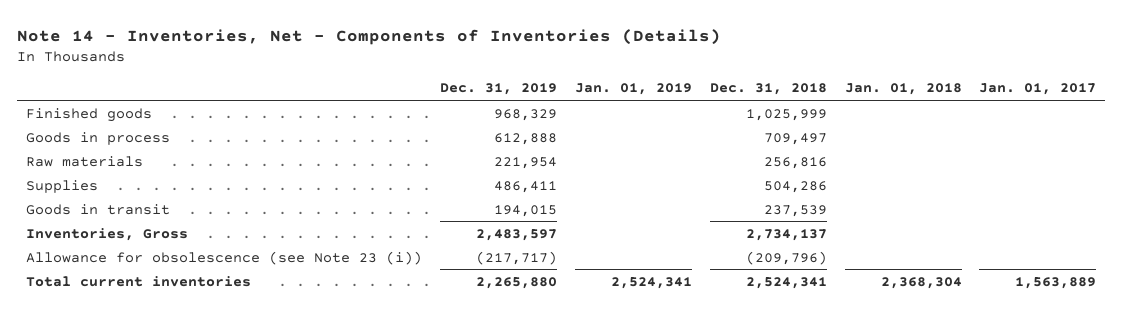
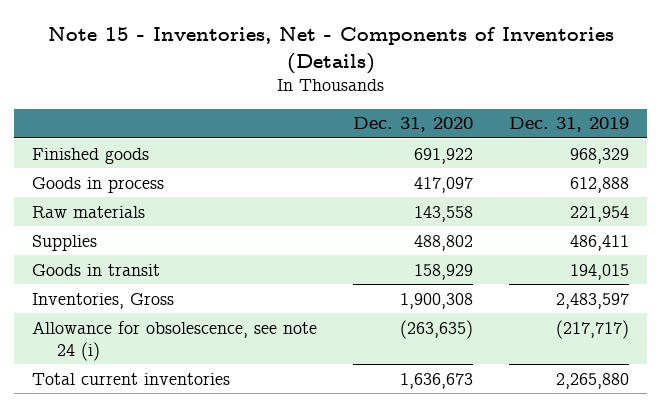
[17,28,722,45] Note 14 - Inventories, Net - Components of Inventories (Details) -> [47,27,614,75] Note 15 - Inventories, Net - Components of Inventories (Details)
[574,83,692,96] Jan. 01, 2019 -> none
[709,83,827,96] Dec. 31, 2018 -> none
[844,83,962,96] Jan. 01, 2018 -> none
[979,83,1097,96] Jan. 01, 2017 -> none
none -> [353,117,474,133] Dec. 31, 2020
[26,250,423,265] Allowance for obsolescence (see Note 23 (i)) -> [32,320,318,361] Allowance for obsolescence, see note 24 (i)

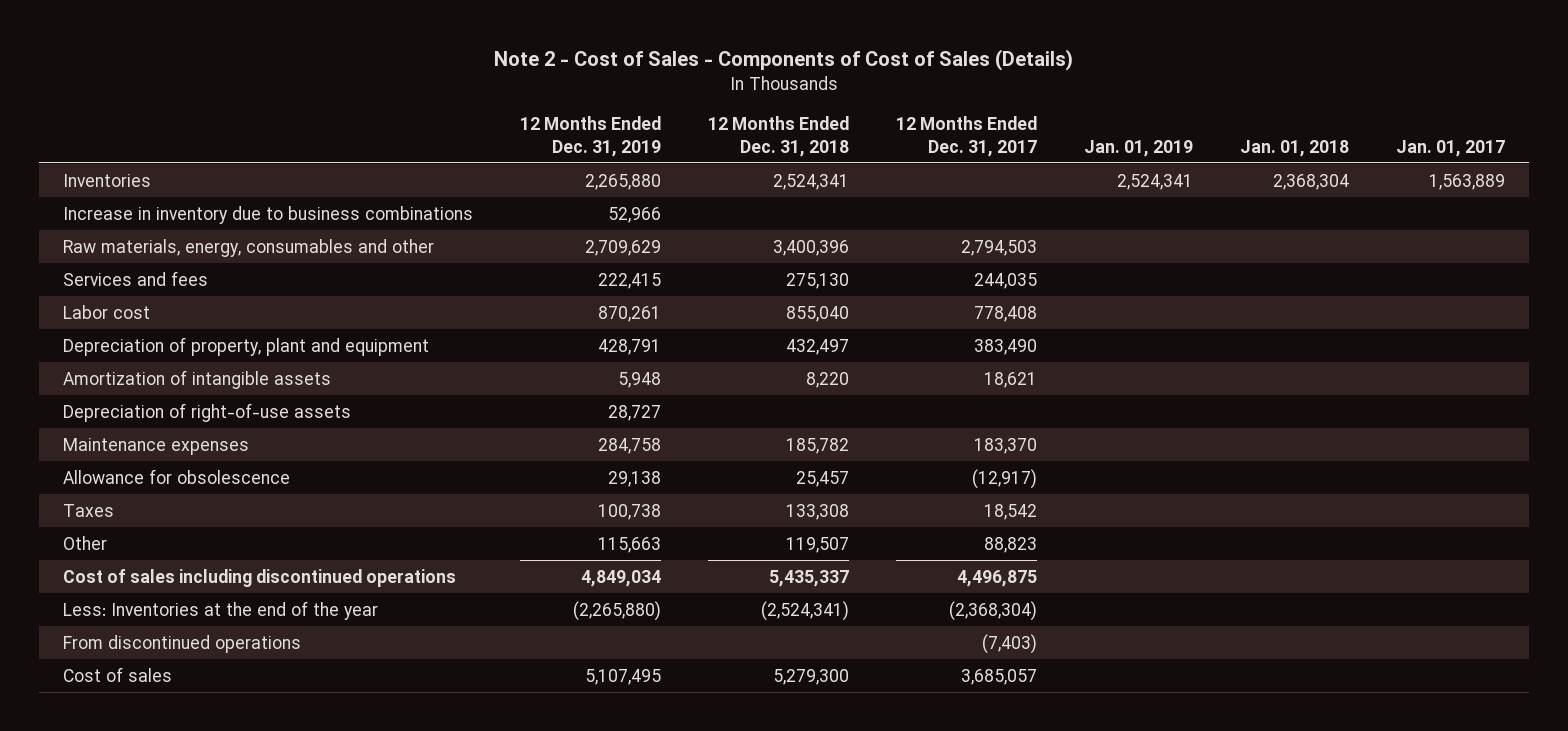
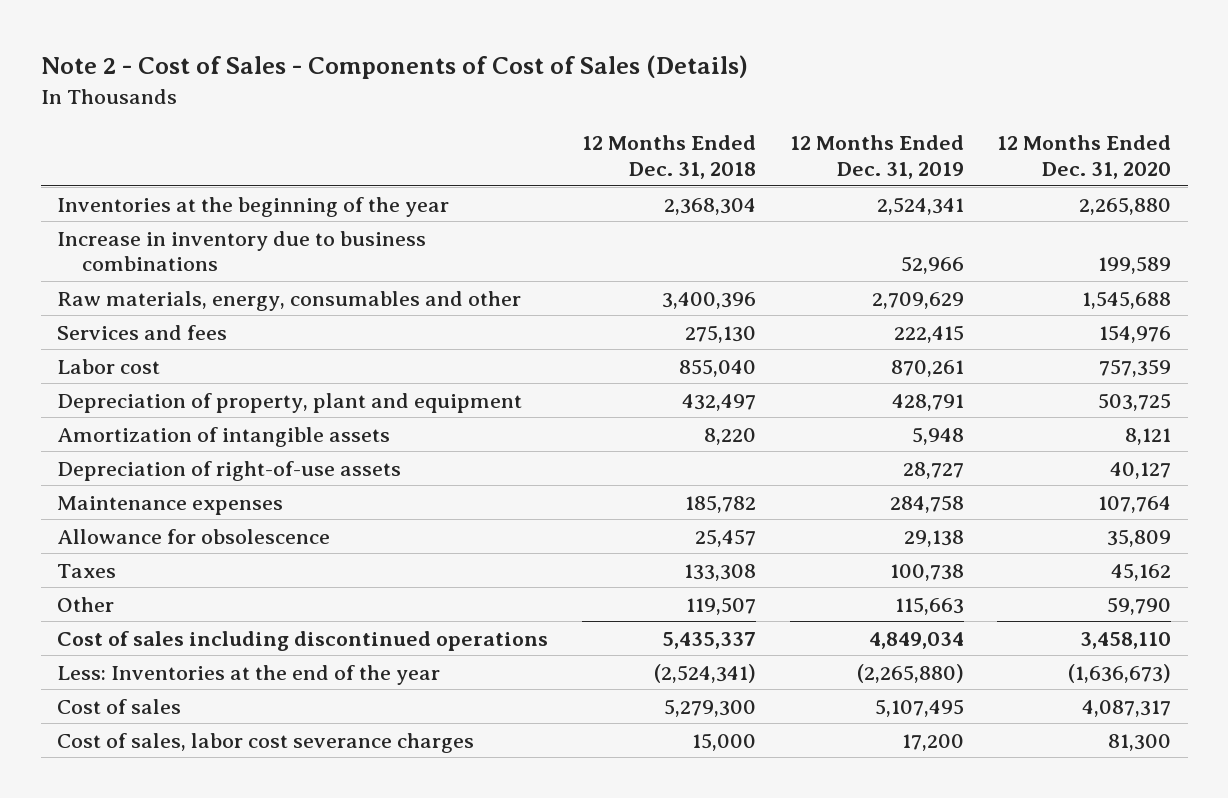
[895,116,1037,157] 12 Months Ended Dec. 31, 2017 -> none
[1083,139,1193,157] Jan. 01, 2019 -> none
[1240,139,1350,157] Jan. 01, 2018 -> none
[1396,139,1506,157] Jan. 01, 2017 -> none
none -> [997,135,1172,179] 12 Months Ended Dec. 31, 2020
[62,173,151,187] Inventories -> none
none -> [57,196,450,217] Inventories at the beginning of the year
[62,634,301,653] From discontinued operations -> none
none -> [57,732,475,753] Cost of sales, labor cost severance charges

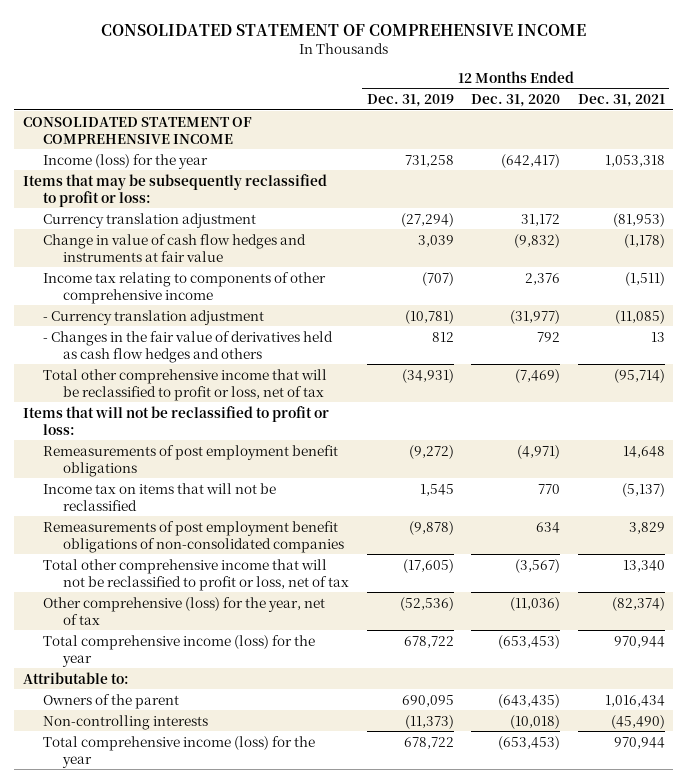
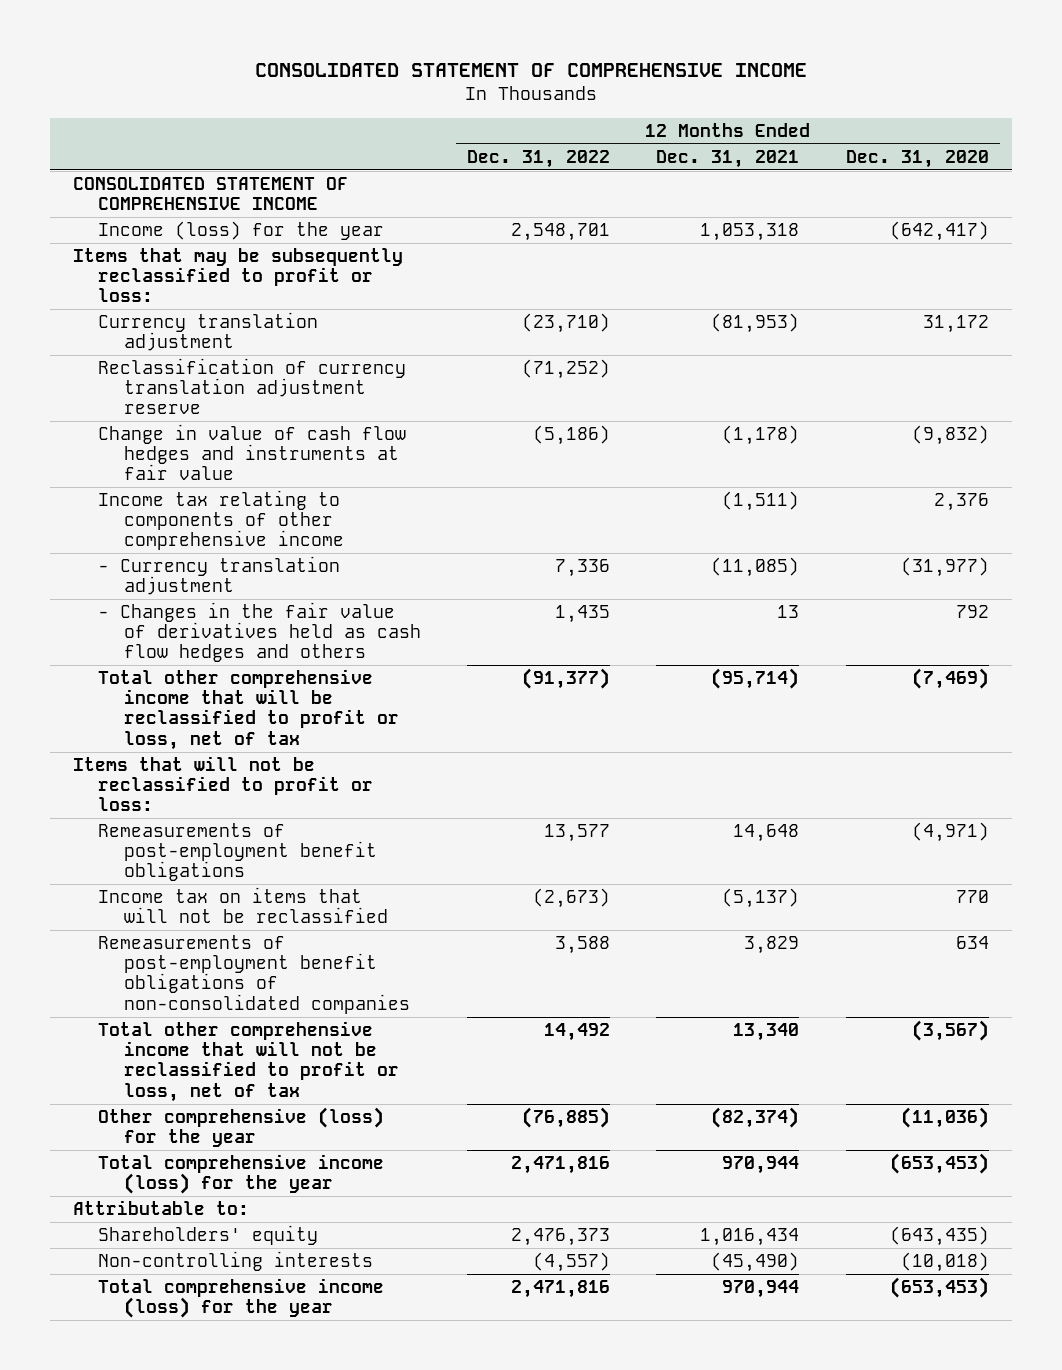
[366,94,454,108] Dec. 31, 2019 -> none
none -> [467,149,611,168] Dec. 31, 2022
none -> [98,358,407,415] Reclassification of currency translation adjustment reserve
[43,444,339,477] Remeasurements of post employment benefit obligations -> [98,823,377,882] Remeasurements of post-employment benefit obligations
[43,520,345,553] Remeasurements of post employment benefit obligations of non-consolidated companies -> [98,935,410,1014] Remeasurements of post-employment benefit obligations of non-consolidated companies
[43,596,326,625] Other comprehensive (loss) for the year, net of tax -> [98,1107,385,1148] Other comprehensive (loss) for the year
[43,693,180,709] Owners of the parent -> [98,1225,319,1246] Shareholders' equity

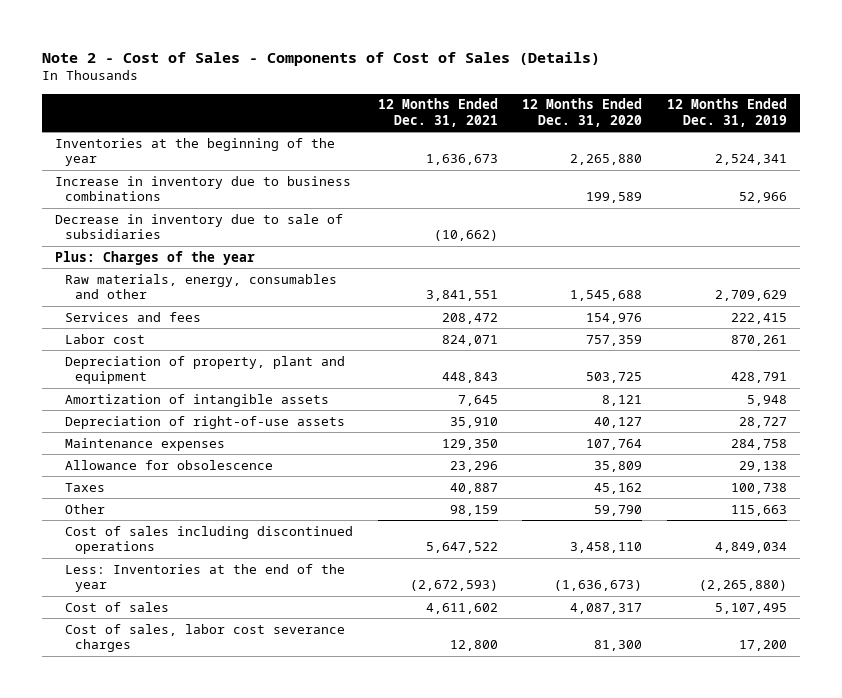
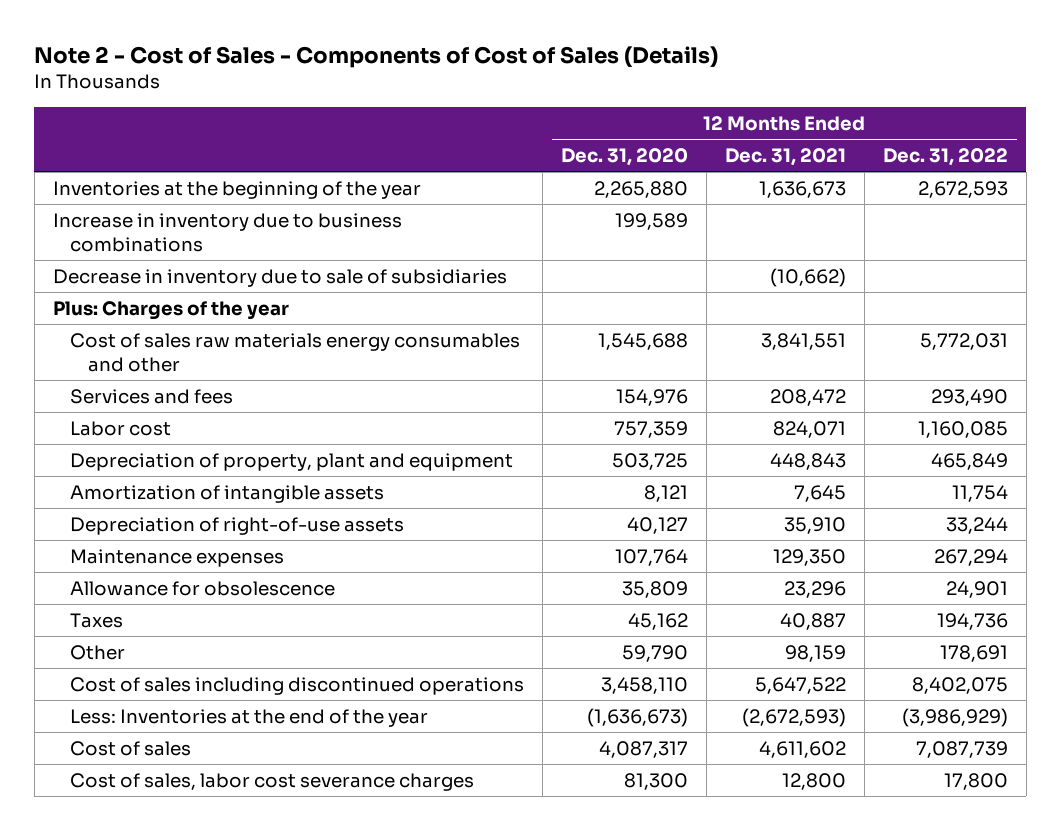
[667,98,788,127] 12 Months Ended Dec. 31, 2019 -> none
none -> [882,147,1008,166] Dec. 31, 2022
[64,273,337,300] Raw materials, energy, consumables and other -> [70,332,521,372] Cost of sales raw materials energy consumables and other

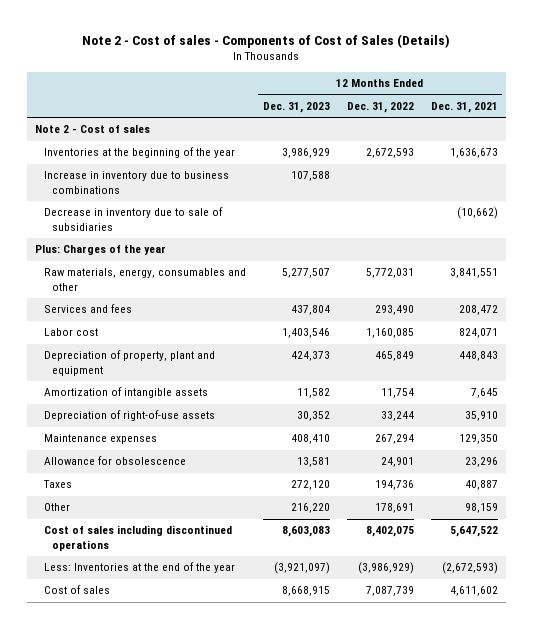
[34,46,719,69] Note 2 - Cost of Sales - Components of Cost of Sales (Details) -> [82,33,451,48] Note 2 - Cost of sales - Components of Cost of Sales (Details)
[561,147,689,166] Dec. 31, 2020 -> none
none -> [262,102,330,114] Dec. 31, 2023
none -> [35,125,151,134] Note 2 - Cost of sales
[70,332,521,372] Cost of sales raw materials energy consumables and other -> [43,268,246,291] Raw materials, energy, consumables and other
[70,772,475,791] Cost of sales, labor cost severance charges -> none

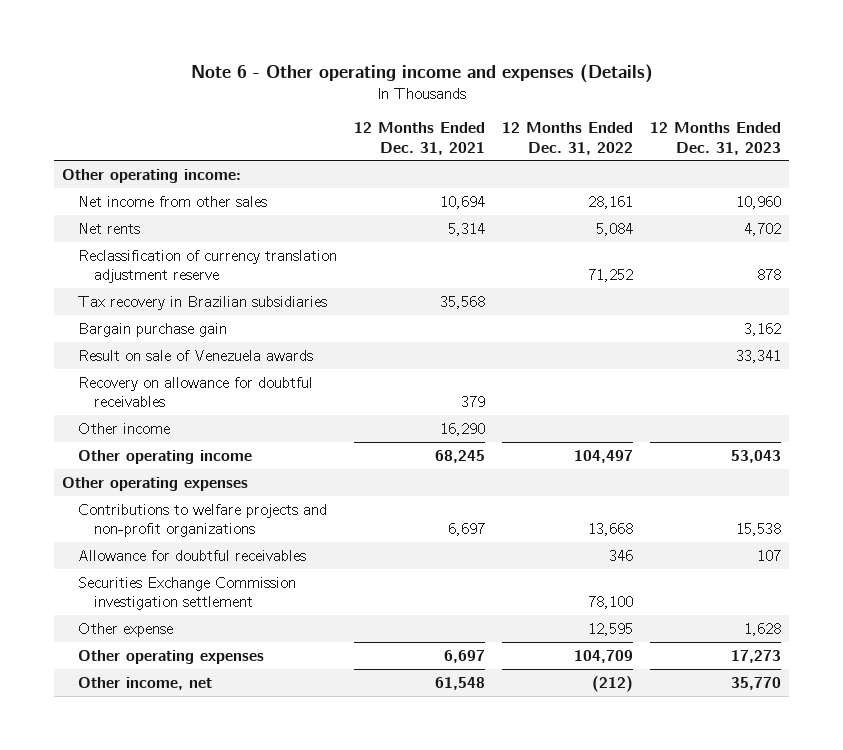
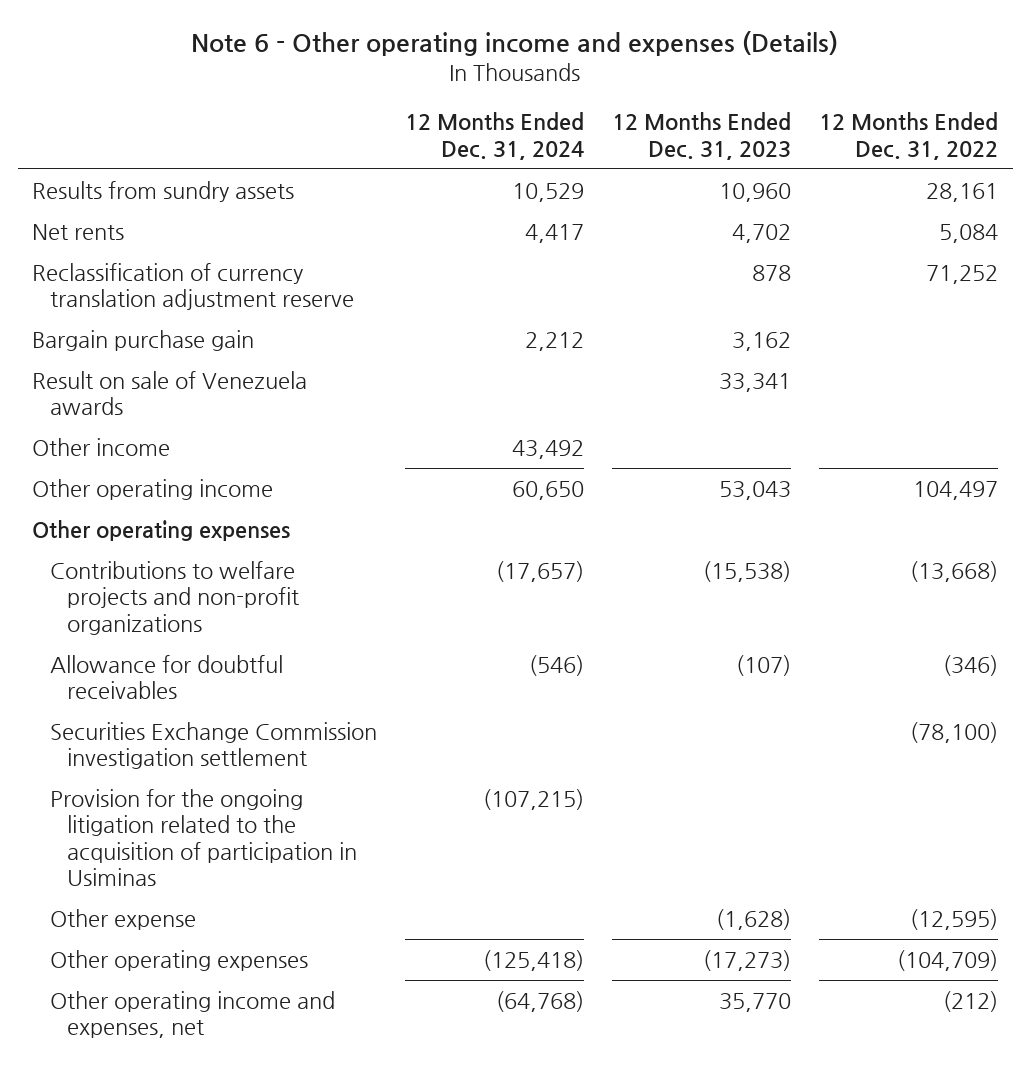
[354,121,486,155] 12 Months Ended Dec. 31, 2021 -> none
none -> [404,112,584,160] 12 Months Ended Dec. 31, 2024
[62,168,242,183] Other operating income: -> none
[78,195,268,207] Net income from other sales -> [32,180,295,202] Results from sundry assets
[78,295,328,310] Tax recovery in Brazilian subsidiaries -> none
[78,376,314,408] Recovery on allowance for doubtful receivables -> none
[588,523,634,537] 13,668 -> [910,560,999,582] (13,668)
[735,523,781,537] 15,538 -> [703,560,792,582] (15,538)
[609,549,634,561] 346 -> [943,654,999,676] (346)
[756,549,781,561] 107 -> [736,654,792,676] (107)
[588,596,634,610] 78,100 -> [910,721,999,743] (78,100)
none -> [49,788,357,887] Provision for the ongoing litigation related to the acquisition of participation in Usiminas
[588,622,634,636] 12,595 -> [910,908,999,930] (12,595)
[743,622,781,636] 1,628 -> [716,908,792,930] (1,628)
[574,649,634,663] 104,709 -> [897,949,999,971] (104,709)
[730,649,781,663] 17,273 -> [703,949,792,971] (17,273)
[78,676,213,690] Other income, net -> [49,990,335,1039] Other operating income and expenses, net

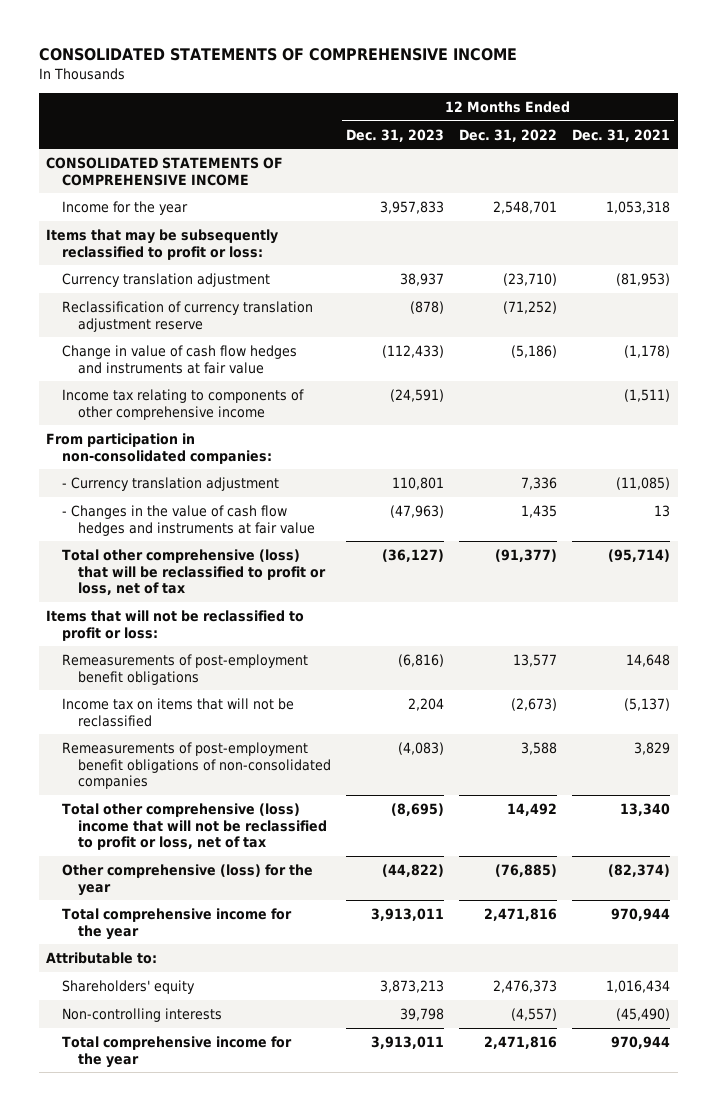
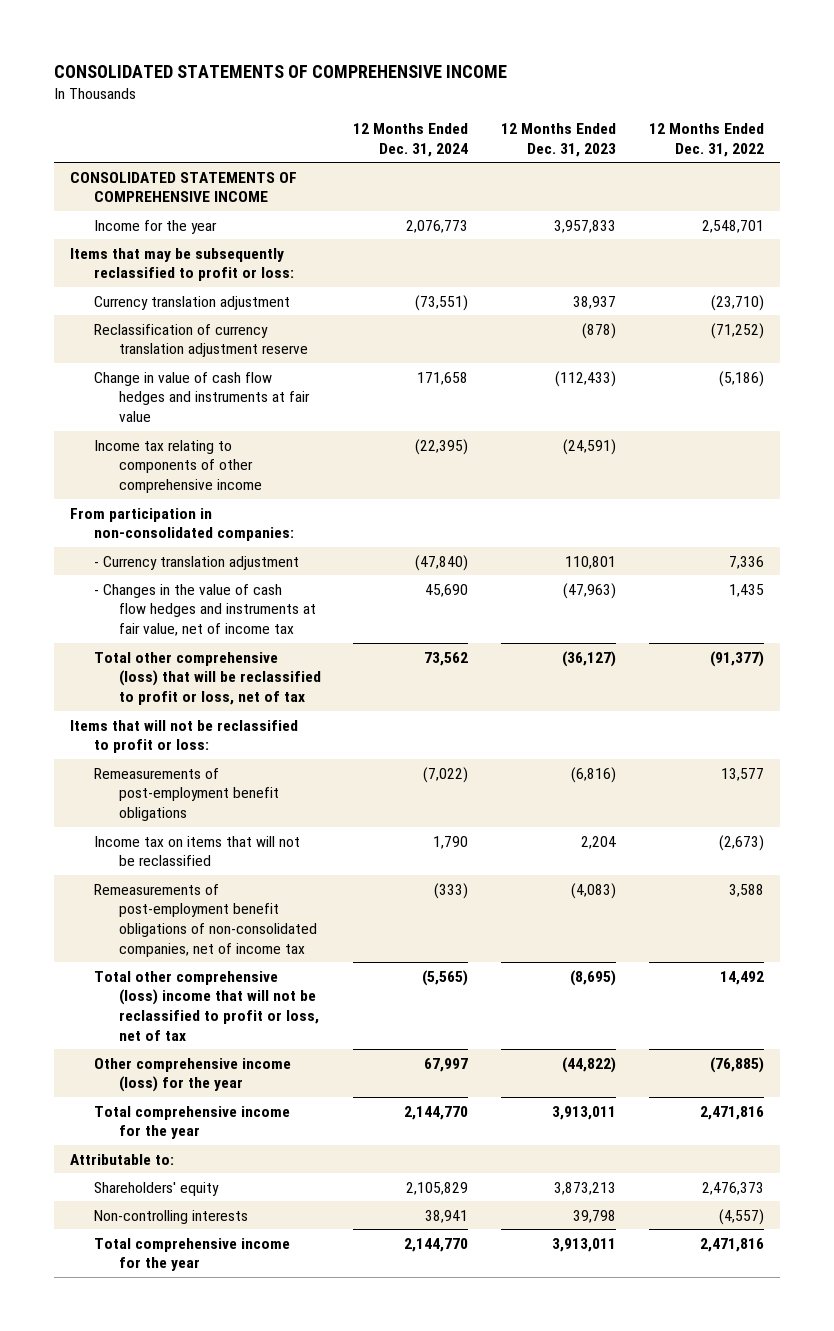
[572,128,671,142] Dec. 31, 2021 -> none
none -> [353,123,469,157] 12 Months Ended Dec. 31, 2024
[62,504,315,536] - Changes in the value of cash flow hedges and instruments at fair value -> [94,583,316,637] - Changes in the value of cash flow hedges and instruments at fair value, net of income tax
[62,741,331,790] Remeasurements of post-employment benefit obligations of non-consolidated companies -> [94,883,317,957] Remeasurements of post-employment benefit obligations of non-consolidated companies, net of income tax
[62,863,314,896] Other comprehensive (loss) for the year -> [94,1057,292,1093] Other comprehensive income (loss) for the year

